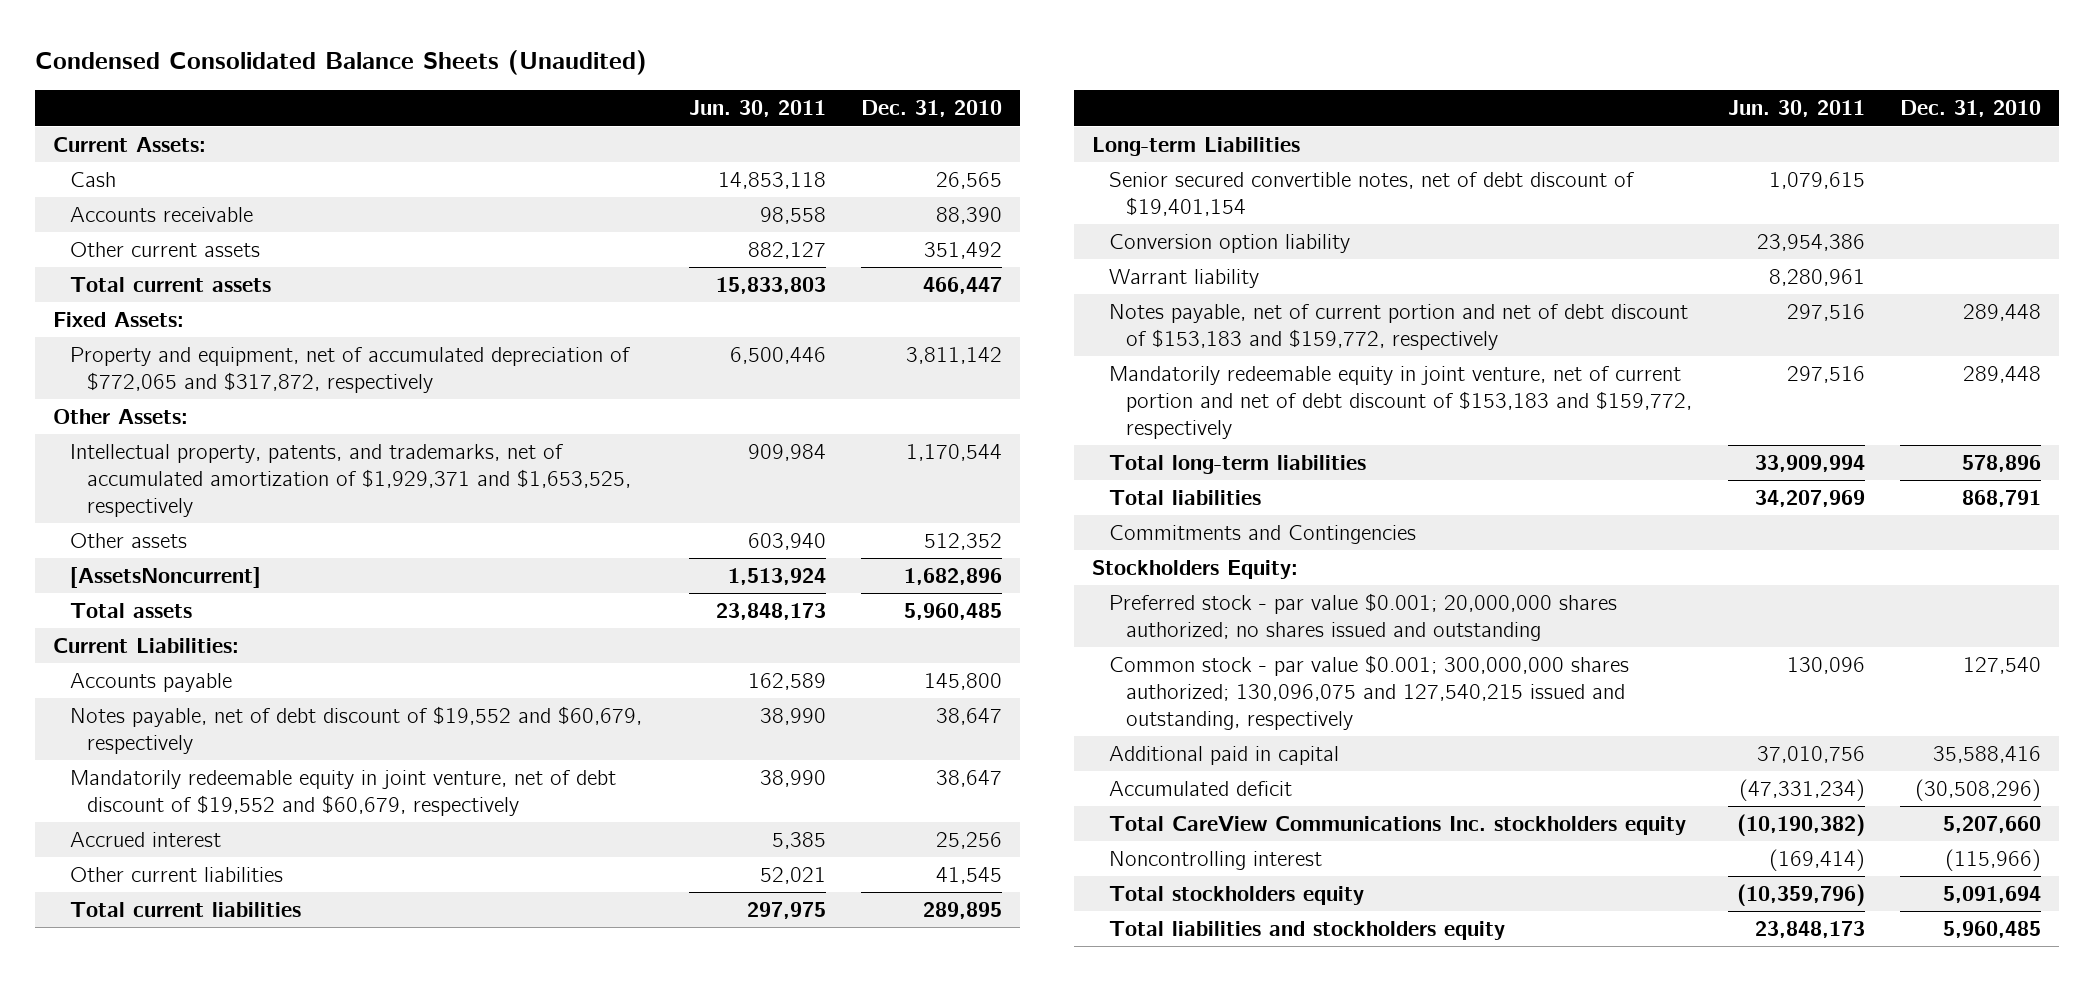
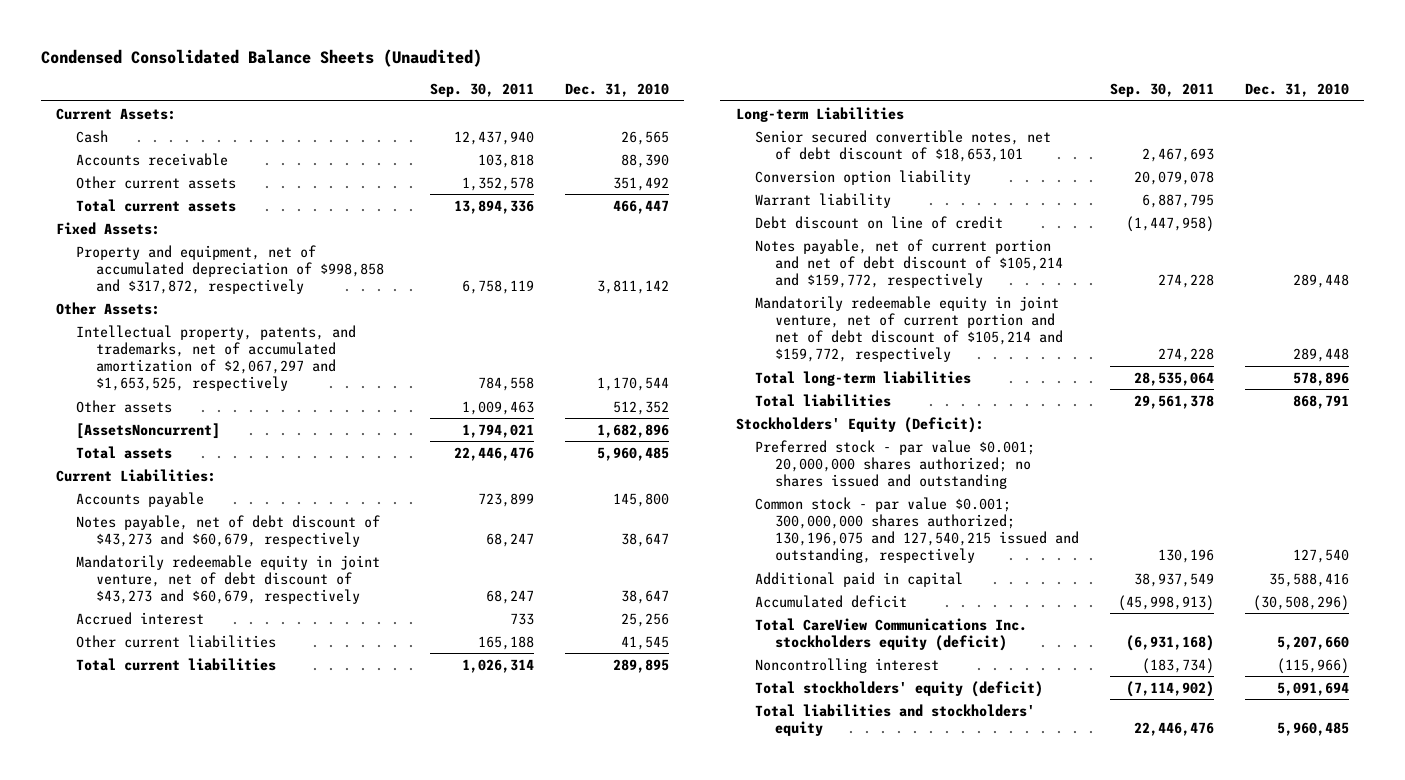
[688,100,826,118] Jun. 30, 2011 -> none
none -> [430,83,535,98] Sep. 30, 2011
[70,347,631,394] Property and equipment, net of accumulated depreciation of $772,065 and $317,872, respectively -> [76,244,384,294] Property and equipment, net of accumulated depreciation of $998,858 and $317,872, respectively
[70,444,632,518] Intellectual property, patents, and trademarks, net of accumulated amortization of $1,929,371 and $1,653,525, respectively -> [76,324,357,391] Intellectual property, patents, and trademarks, net of accumulated amortization of $2,067,297 and $1,653,525, respectively
[70,706,643,755] Notes payable, net of debt discount of $19,552 and $60,679, respectively -> [76,514,381,547] Notes payable, net of debt discount of $43,273 and $60,679, respectively
[70,770,617,817] Mandatorily redeemable equity in joint venture, net of debt discount of $19,552 and $60,679, respectively -> [76,554,381,604] Mandatorily redeemable equity in joint venture, net of debt discount of $43,273 and $60,679, respectively
[1109,172,1635,217] Senior secured convertible notes, net of debt discount of $19,401,154 -> [755,129,1052,162] Senior secured convertible notes, net of debt discount of $18,653,101
none -> [755,215,1004,229] Debt discount on line of credit
[1109,304,1689,351] Notes payable, net of current portion and net of debt discount of $153,183 and $159,772, respectively -> [755,238,1064,288] Notes payable, net of current portion and net of debt discount of $105,214 and $159,772, respectively
[1109,366,1693,440] Mandatorily redeemable equity in joint venture, net of current portion and net of debt discount of $153,183 and $159,772, respectively -> [755,295,1064,362] Mandatorily redeemable equity in joint venture, net of current portion and net of debt discount of $105,214 and $159,772, respectively
[1109,525,1417,545] Commitments and Contingencies -> none
[1091,560,1298,580] Stockholders Equity: -> [735,416,984,433] Stockholders' Equity (Deficit):
[1109,655,1630,731] Common stock - par value $0.001; 300,000,000 shares authorized; 130,096,075 and 127,540,215 issued and outstanding, respectively -> [755,496,1080,563] Common stock - par value $0.001; 300,000,000 shares authorized; 130,196,075 and 127,540,215 issued and outstanding, respectively
[1109,816,1687,836] Total CareView Communications Inc. stockholders equity -> [755,617,1028,651] Total CareView Communications Inc. stockholders equity (deficit)
[1109,886,1365,906] Total stockholders equity -> [755,680,1044,697] Total stockholders' equity (deficit)
[1109,921,1506,941] Total liabilities and stockholders equity -> [755,703,1036,736] Total liabilities and stockholders' equity

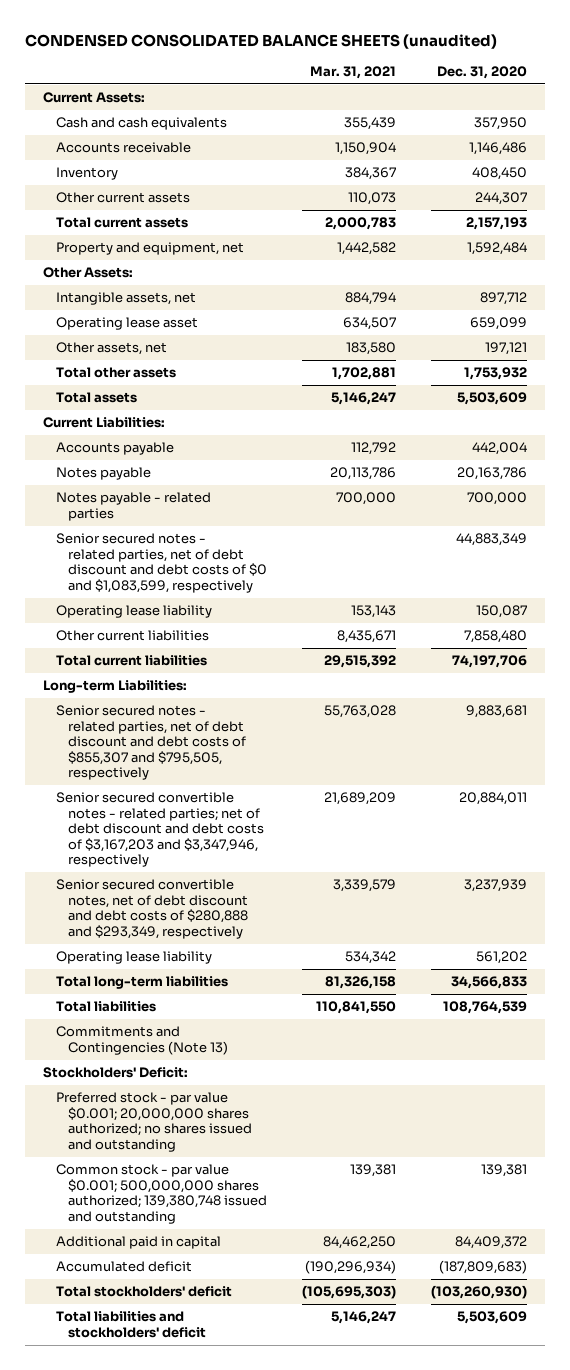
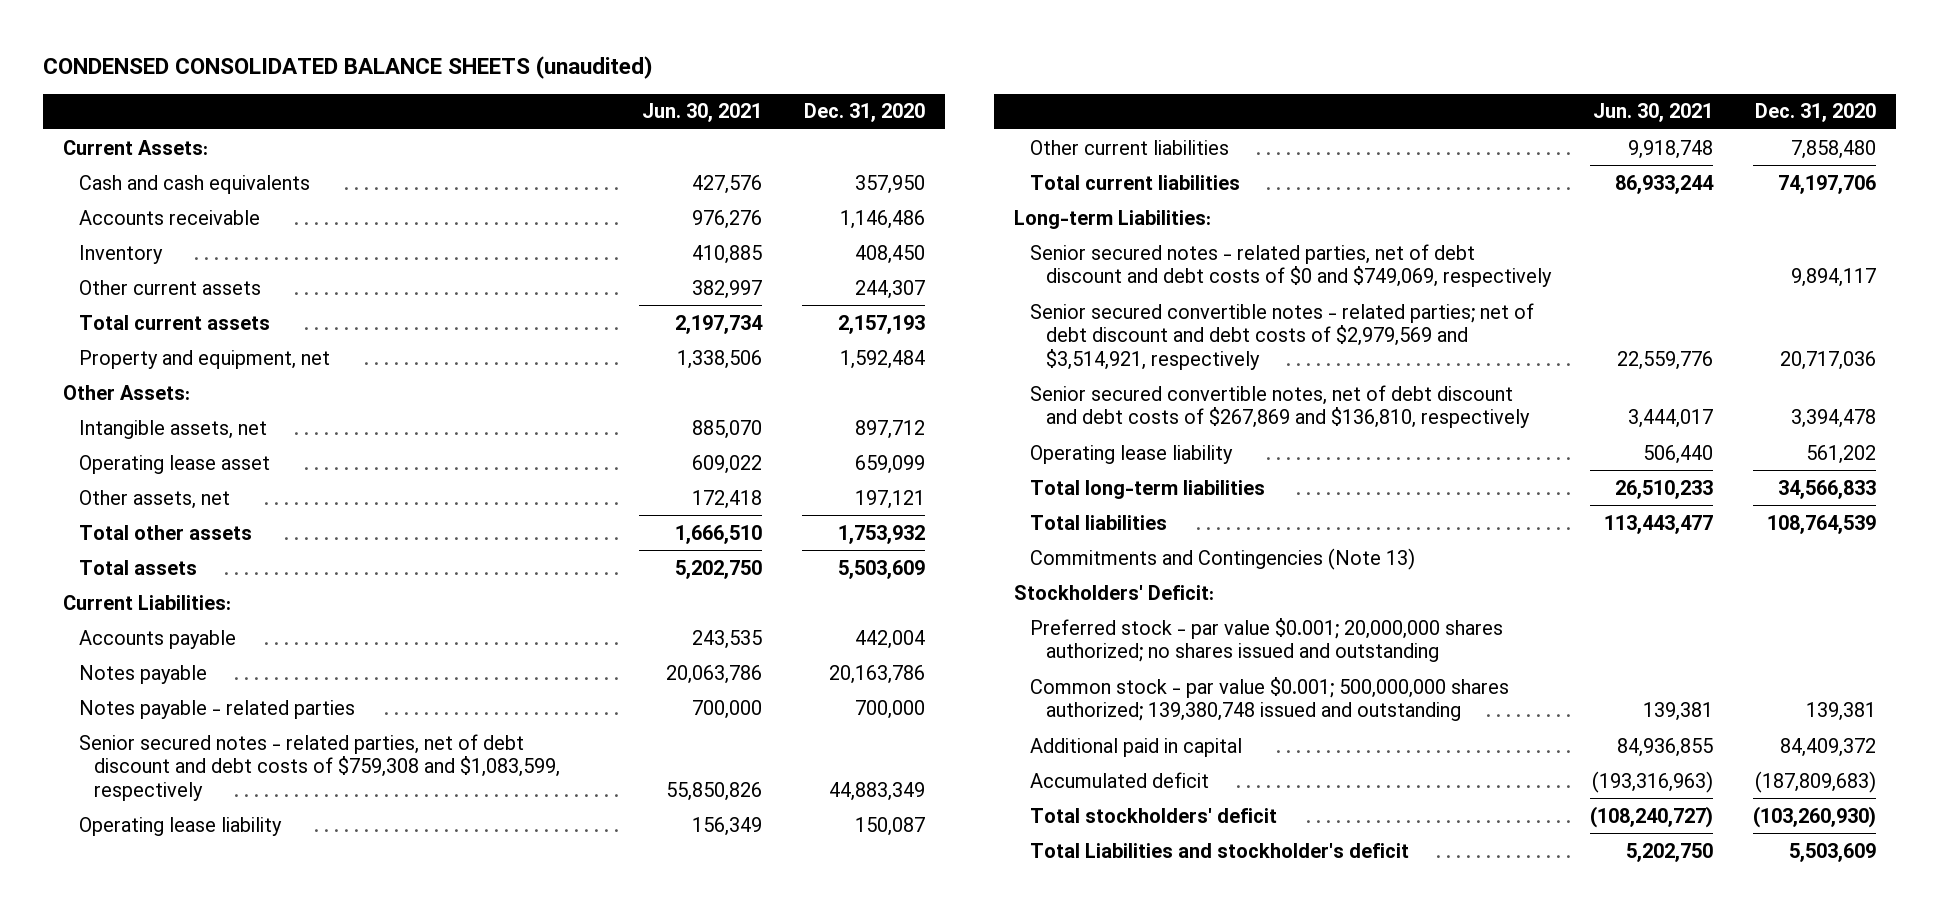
[310,65,397,79] Mar. 31, 2021 -> none
none -> [642,103,763,123] Jun. 30, 2021
[55,533,268,593] Senior secured notes - related parties, net of debt discount and debt costs of $0 and $1,083,599, respectively -> [78,733,561,801] Senior secured notes - related parties, net of debt discount and debt costs of $759,308 and $1,083,599, respectively
[55,705,247,781] Senior secured notes - related parties, net of debt discount and debt costs of $855,307 and $795,505, respectively -> [1029,243,1552,288] Senior secured notes - related parties, net of debt discount and debt costs of $0 and $749,069, respectively
[466,705,528,719] 9,883,681 -> [1791,268,1877,288] 9,894,117
[55,792,265,868] Senior secured convertible notes - related parties; net of debt discount and debt costs of $3,167,203 and $3,347,946, respectively -> [1029,302,1534,370] Senior secured convertible notes - related parties; net of debt discount and debt costs of $2,979,569 and $3,514,921, respectively
[459,792,528,806] 20,884,011 -> [1780,350,1877,370] 20,717,036
[55,879,249,939] Senior secured convertible notes, net of debt discount and debt costs of $280,888 and $293,349, respectively -> [1029,384,1530,429] Senior secured convertible notes, net of debt discount and debt costs of $267,869 and $136,810, respectively
[464,879,528,893] 3,237,939 -> [1791,409,1877,429] 3,394,478
[55,1311,207,1338] Total liabilities and stockholders' deficit -> [1029,842,1409,858] Total Liabilities and stockholder's deficit

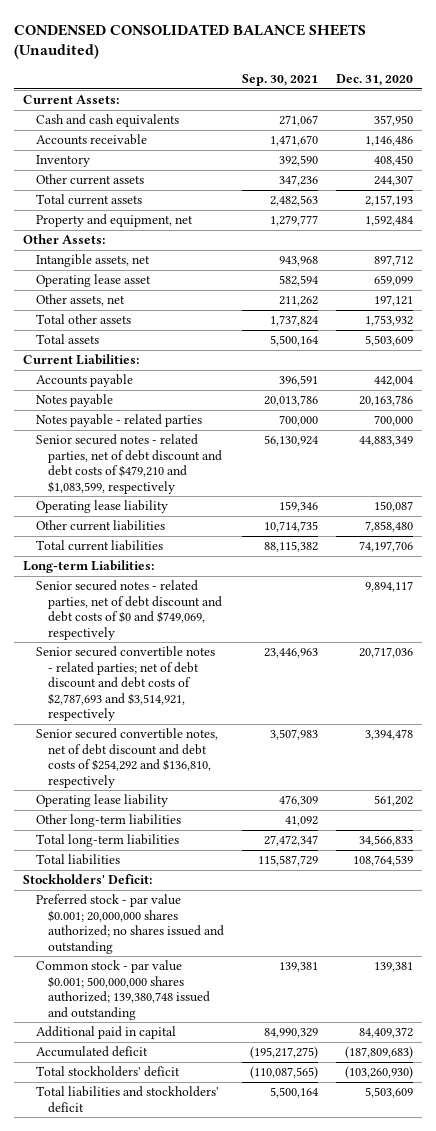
[43,55,654,79] CONDENSED CONSOLIDATED BALANCE SHEETS (unaudited) -> [14,23,367,60] CONDENSED CONSOLIDATED BALANCE SHEETS (Unaudited)
[642,103,763,123] Jun. 30, 2021 -> none
none -> [242,73,319,86] Sep. 30, 2021
[78,733,561,801] Senior secured notes - related parties, net of debt discount and debt costs of $759,308 and $1,083,599, respectively -> [35,434,223,494] Senior secured notes - related parties, net of debt discount and debt costs of $479,210 and $1,083,599, respectively
[1029,302,1534,370] Senior secured convertible notes - related parties; net of debt discount and debt costs of $2,979,569 and $3,514,921, respectively -> [35,646,215,722] Senior secured convertible notes - related parties; net of debt discount and debt costs of $2,787,693 and $3,514,921, respectively
[1029,384,1530,429] Senior secured convertible notes, net of debt discount and debt costs of $267,869 and $136,810, respectively -> [35,728,218,788] Senior secured convertible notes, net of debt discount and debt costs of $254,292 and $136,810, respectively
none -> [35,814,181,828] Other long-term liabilities
[1029,547,1415,570] Commitments and Contingencies (Note 13) -> none
[1029,842,1409,858] Total Liabilities and stockholder's deficit -> [35,1086,219,1113] Total liabilities and stockholders' deficit

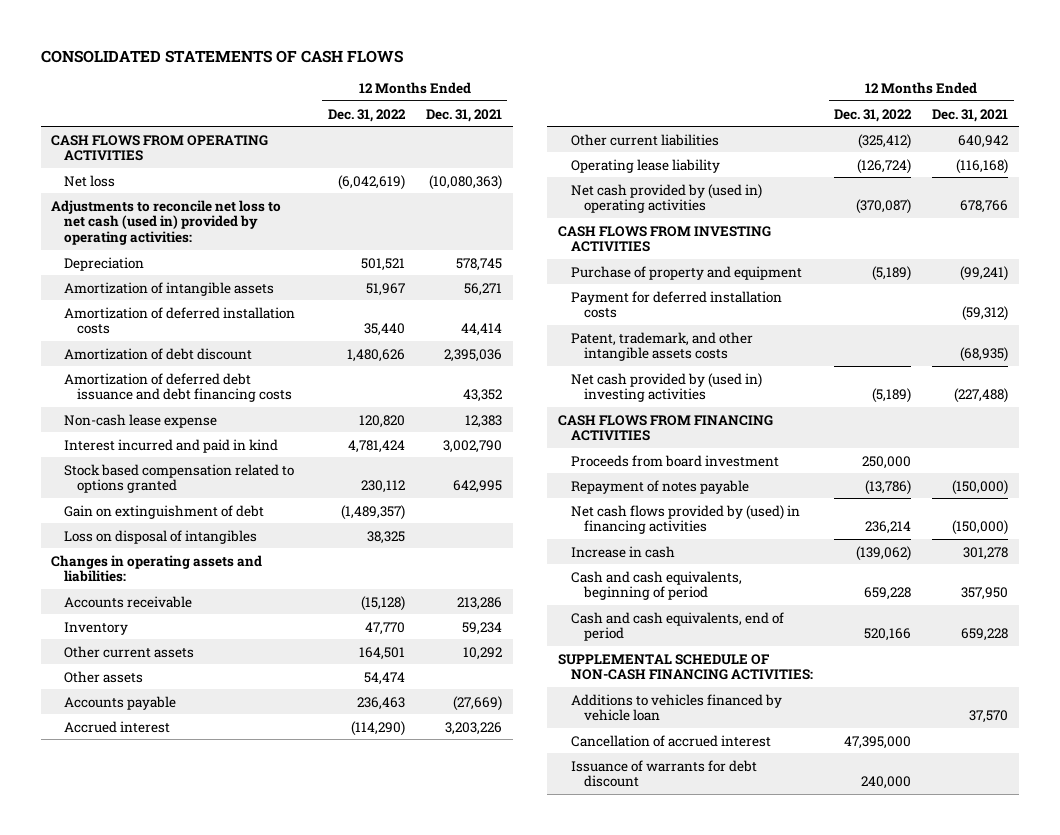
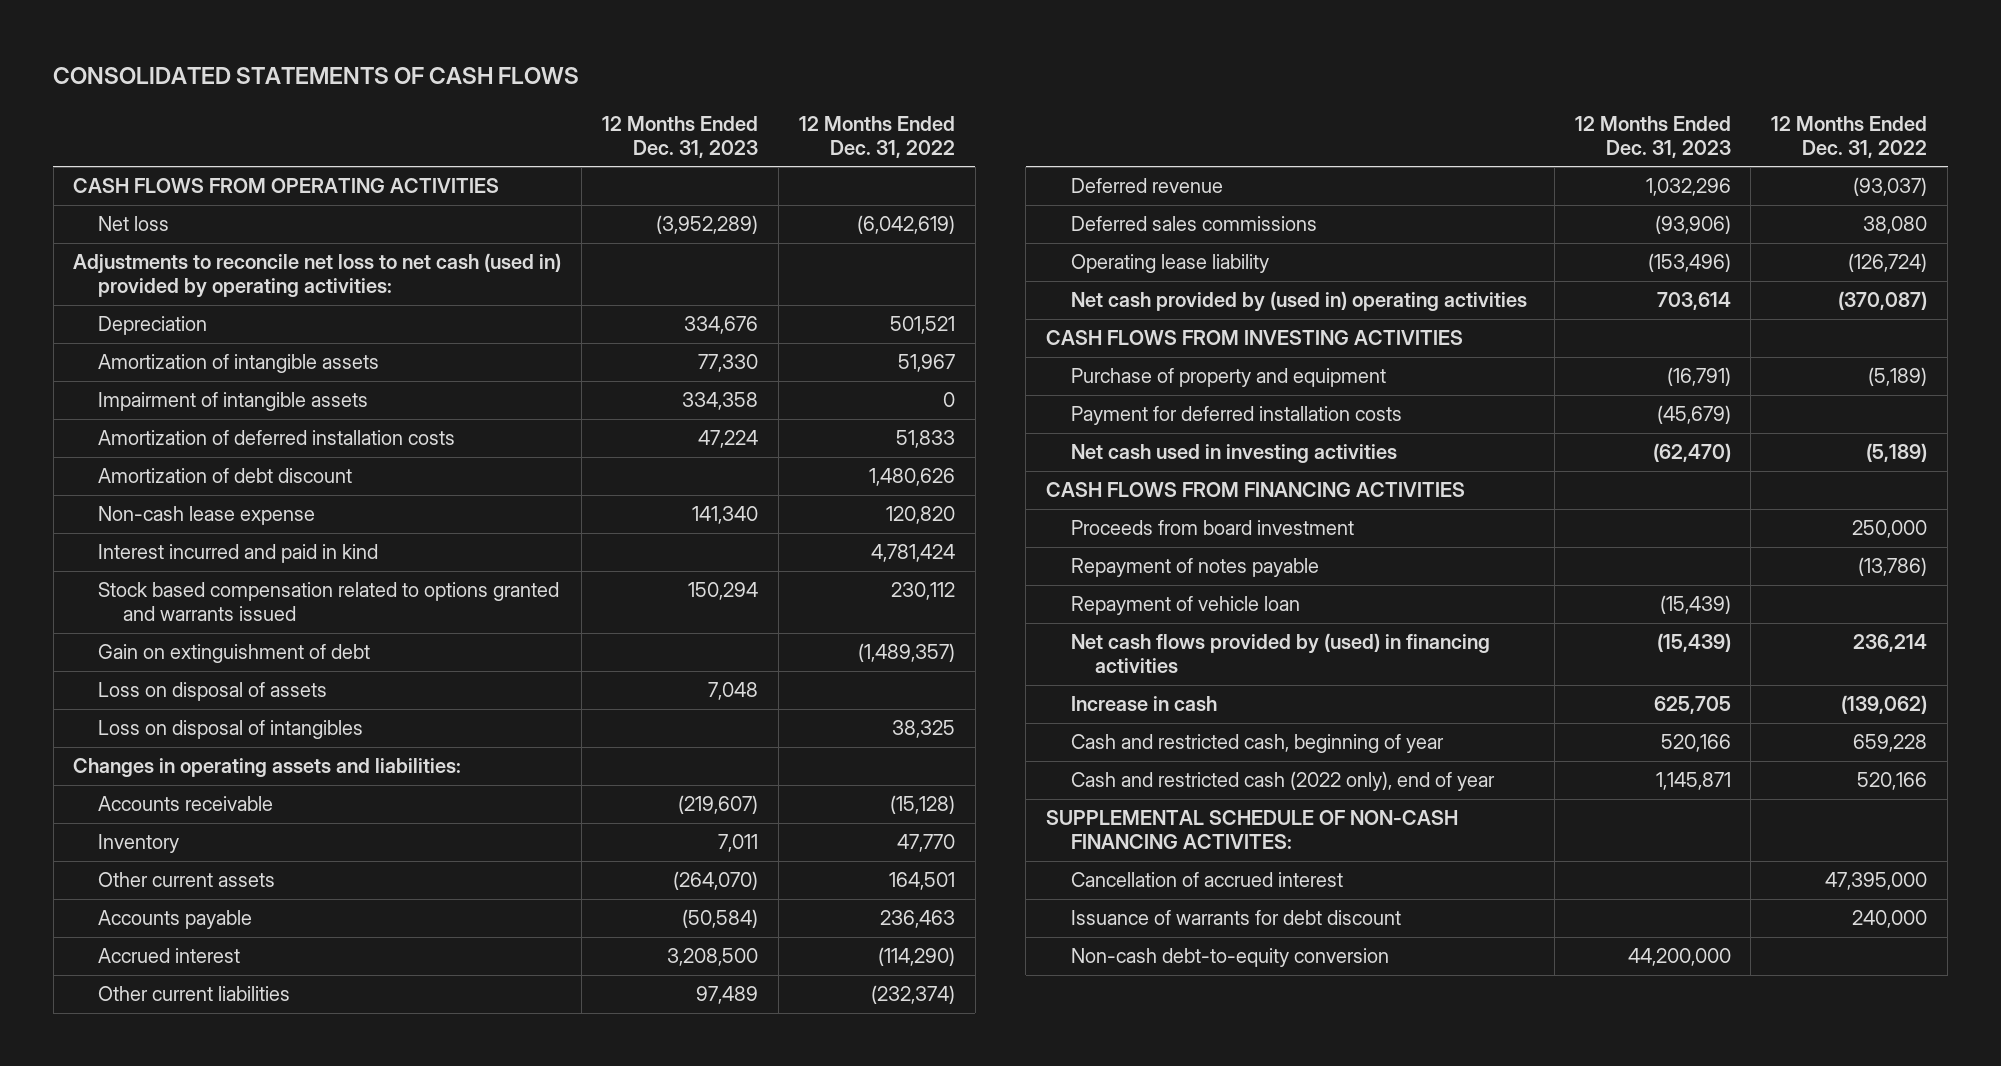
[426,108,503,122] Dec. 31, 2021 -> none
none -> [602,115,759,158] 12 Months Ended Dec. 31, 2023
none -> [98,392,369,412] Impairment of intangible assets
[363,323,405,337] 35,440 -> [895,430,955,449] 51,833
[64,372,293,403] Amortization of deferred debt issuance and debt financing costs -> none
[64,463,295,494] Stock based compensation related to options granted -> [98,582,560,622] Stock based compensation related to options granted and warrants issued
none -> [98,682,328,702] Loss on disposal of assets
[64,670,144,683] Other assets -> none
[857,133,911,149] (325,412) -> [870,985,955,1005] (232,374)
none -> [1070,178,1223,194] Deferred revenue
none -> [1070,216,1317,232] Deferred sales commissions
[570,331,753,362] Patent, trademark, and other intangible assets costs -> none
[570,372,762,403] Net cash provided by (used in) investing activities -> [1070,444,1397,464] Net cash used in investing activities
none -> [1070,596,1300,616] Repayment of vehicle loan
[570,693,782,722] Additions to vehicles financed by vehicle loan -> none
[570,570,742,601] Cash and cash equivalents, beginning of period -> [1070,734,1444,754] Cash and restricted cash, beginning of year
[570,611,784,642] Cash and cash equivalents, end of period -> [1070,771,1495,792] Cash and restricted cash (2022 only), end of year
[557,653,813,681] SUPPLEMENTAL SCHEDULE OF NON-CASH FINANCING ACTIVITIES: -> [1045,810,1458,850] SUPPLEMENTAL SCHEDULE OF NON-CASH FINANCING ACTIVITES:
none -> [1070,948,1389,968] Non-cash debt-to-equity conversion

